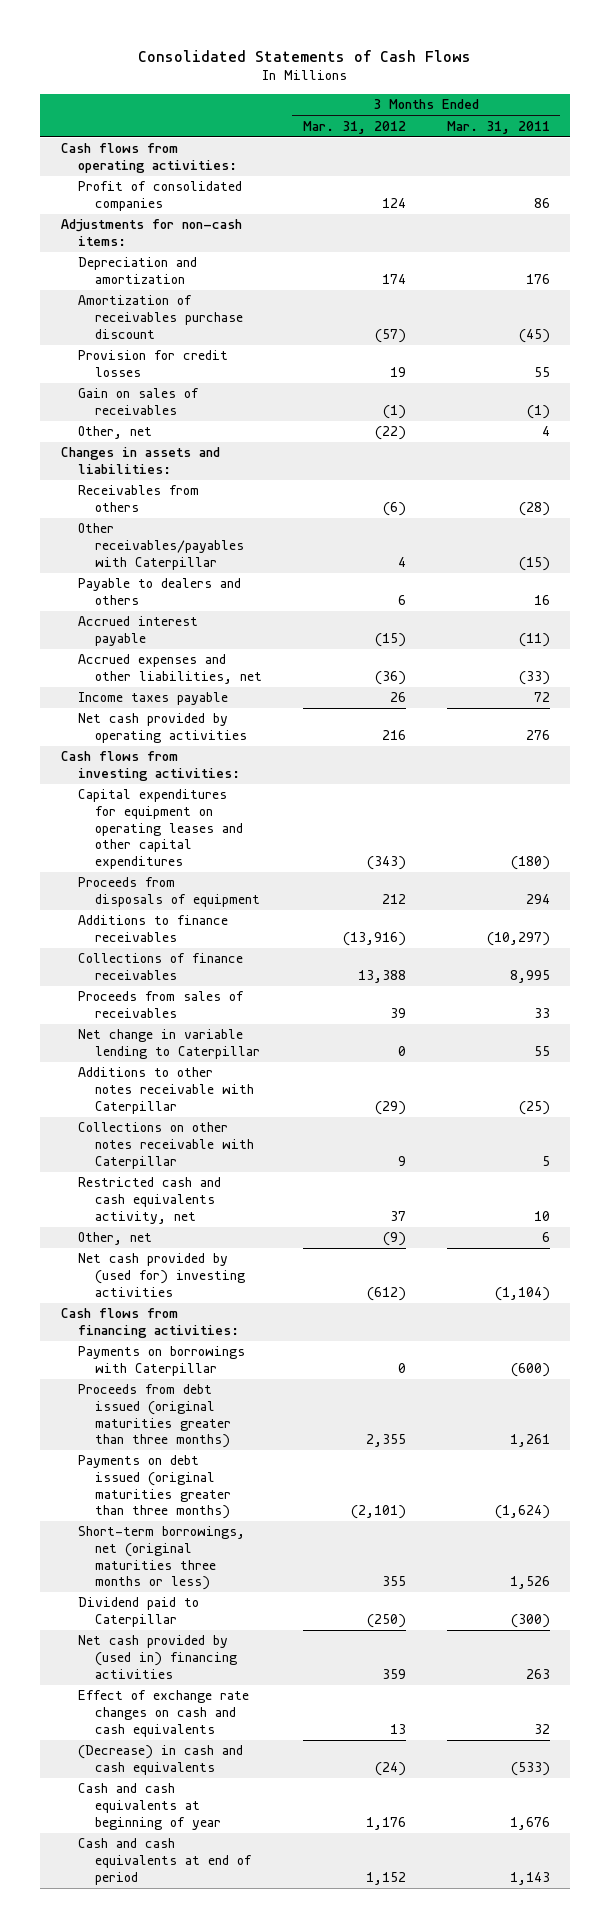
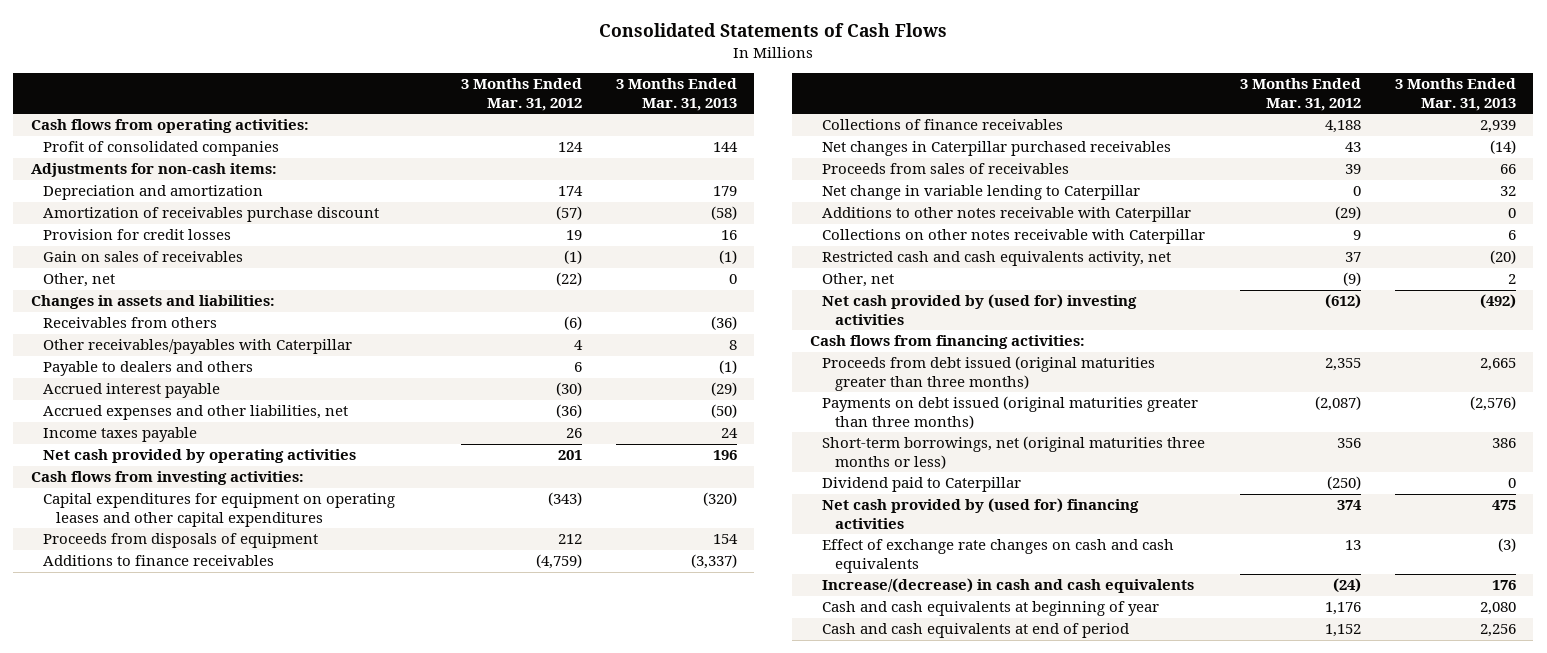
[446,120,550,134] Mar. 31, 2011 -> none
none -> [616,78,738,111] 3 Months Ended Mar. 31, 2013
[374,633,406,648] (15) -> [555,382,582,397] (30)
[381,730,406,741] 216 -> [557,450,582,461] 201
[342,932,406,947] (13,916) -> [535,554,582,570] (4,759)
[357,970,406,984] 13,388 -> [1324,120,1361,134] 4,188
none -> [822,141,1172,157] Net changes in Caterpillar purchased receivables
[77,1346,245,1377] Payments on borrowings with Caterpillar -> none
[350,1505,406,1520] (2,101) -> [1314,396,1361,412] (2,087)
[381,1576,406,1587] 355 -> [1336,438,1361,449] 356
[77,1635,237,1679] Net cash provided by (used in) financing activities -> [822,498,1140,529] Net cash provided by (used for) financing activities
[381,1668,406,1679] 359 -> [1336,500,1362,511] 374
[77,1745,243,1776] (Decrease) in cash and cash equivalents -> [822,578,1195,594] Increase/(decrease) in cash and cash equivalents

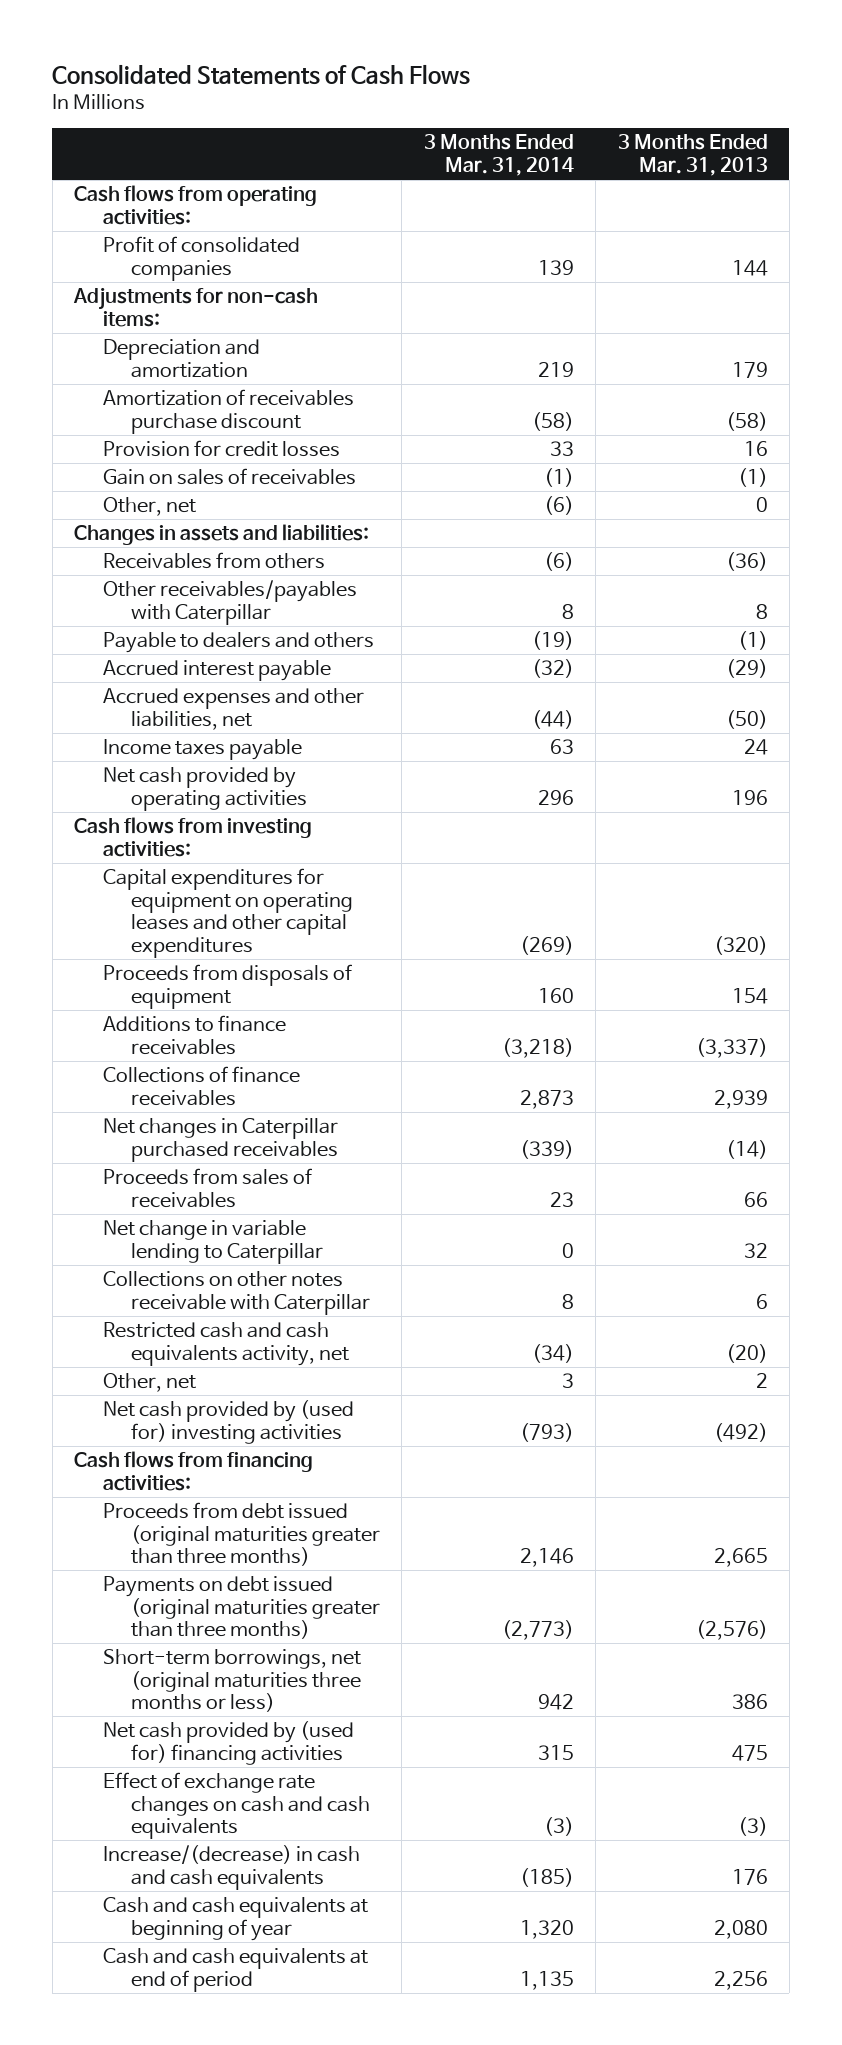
[460,78,582,111] 3 Months Ended Mar. 31, 2012 -> none
none -> [423,134,574,177] 3 Months Ended Mar. 31, 2014
[822,207,1192,223] Additions to other notes receivable with Caterpillar -> none
[822,477,1022,493] Dividend paid to Caterpillar -> none

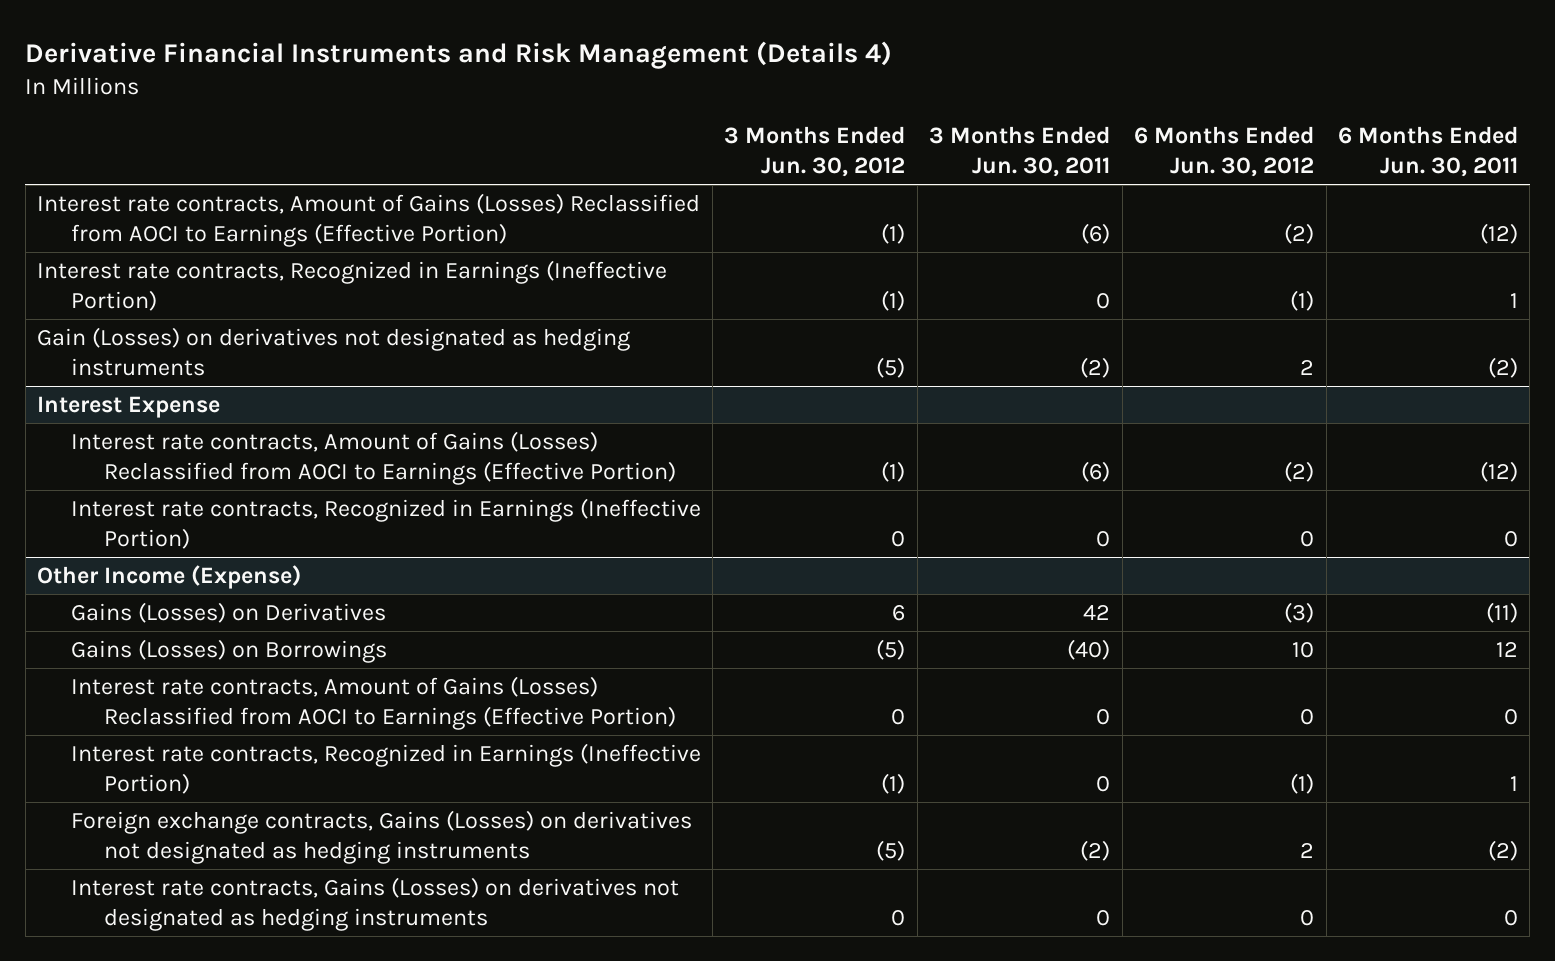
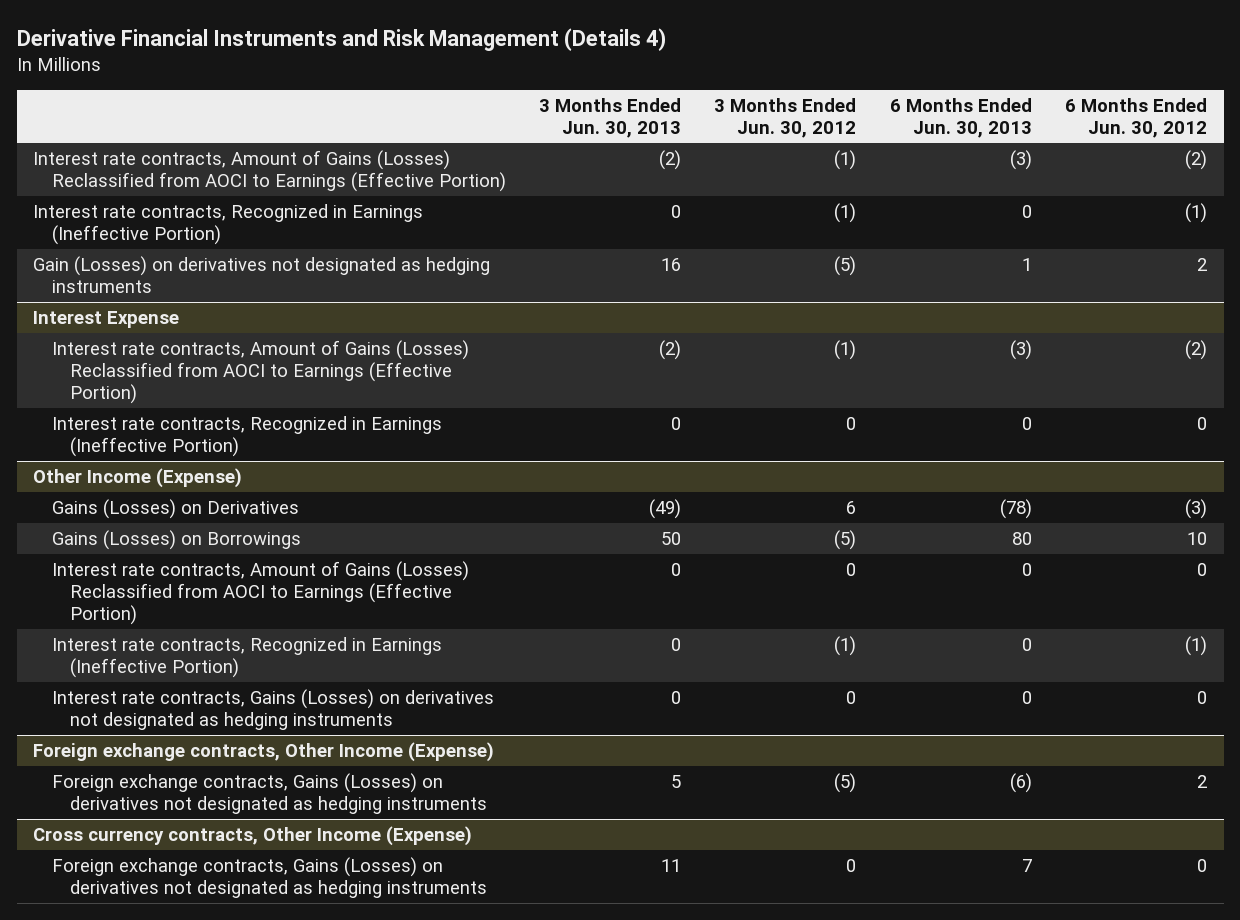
[929,126,1111,178] 3 Months Ended Jun. 30, 2011 -> none
[1338,126,1519,178] 6 Months Ended Jun. 30, 2011 -> none
none -> [539,97,682,138] 3 Months Ended Jun. 30, 2013
none -> [889,97,1032,138] 6 Months Ended Jun. 30, 2013
[70,809,692,864] Foreign exchange contracts, Gains (Losses) on derivatives not designated as hedging instruments -> none
none -> [33,742,495,763] Foreign exchange contracts, Other Income (Expense)
none -> [51,773,488,815] Foreign exchange contracts, Gains (Losses) on derivatives not designated as hedging instruments
none -> [33,826,473,847] Cross currency contracts, Other Income (Expense)
none -> [51,857,488,899] Foreign exchange contracts, Gains (Losses) on derivatives not designated as hedging instruments

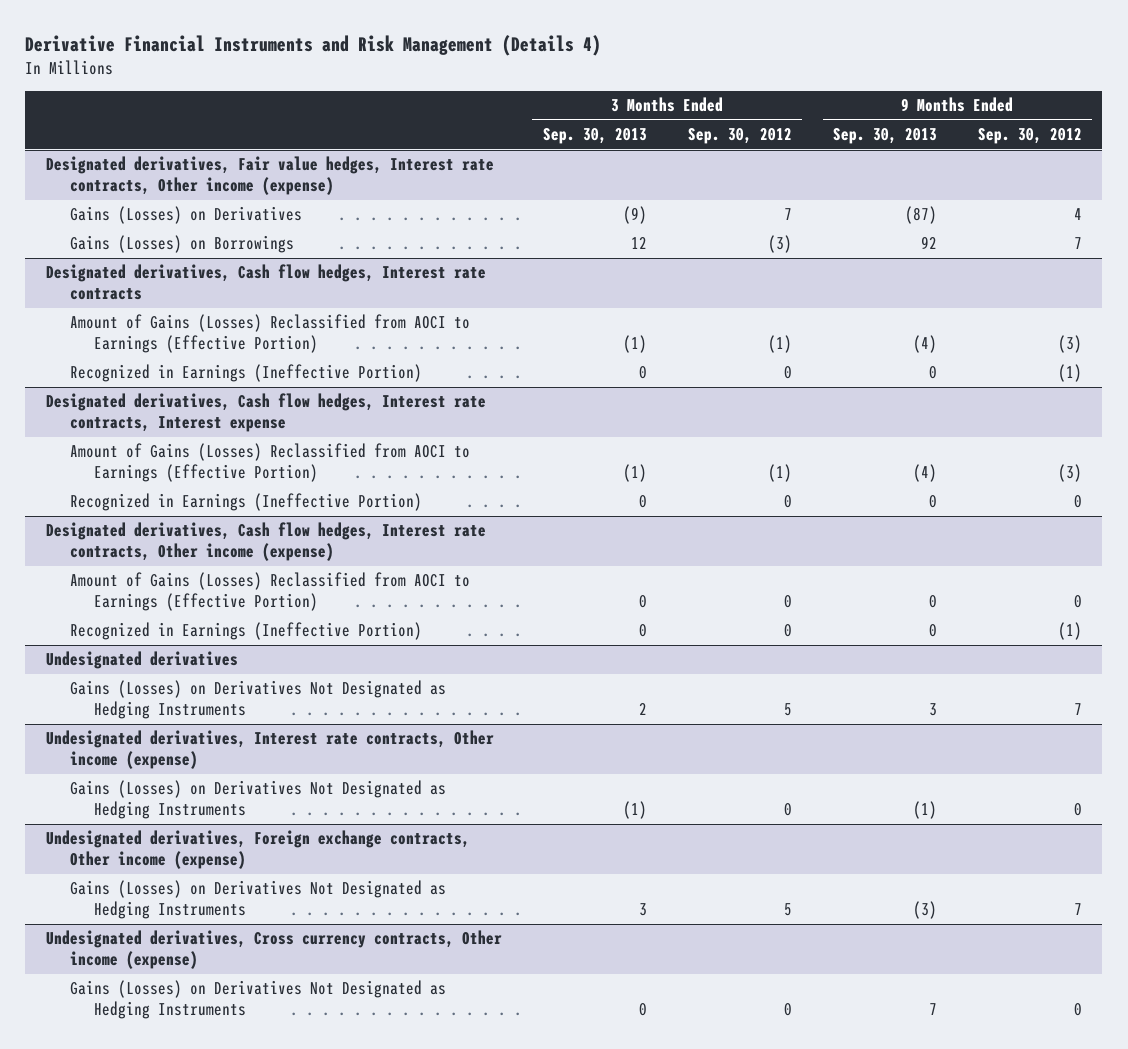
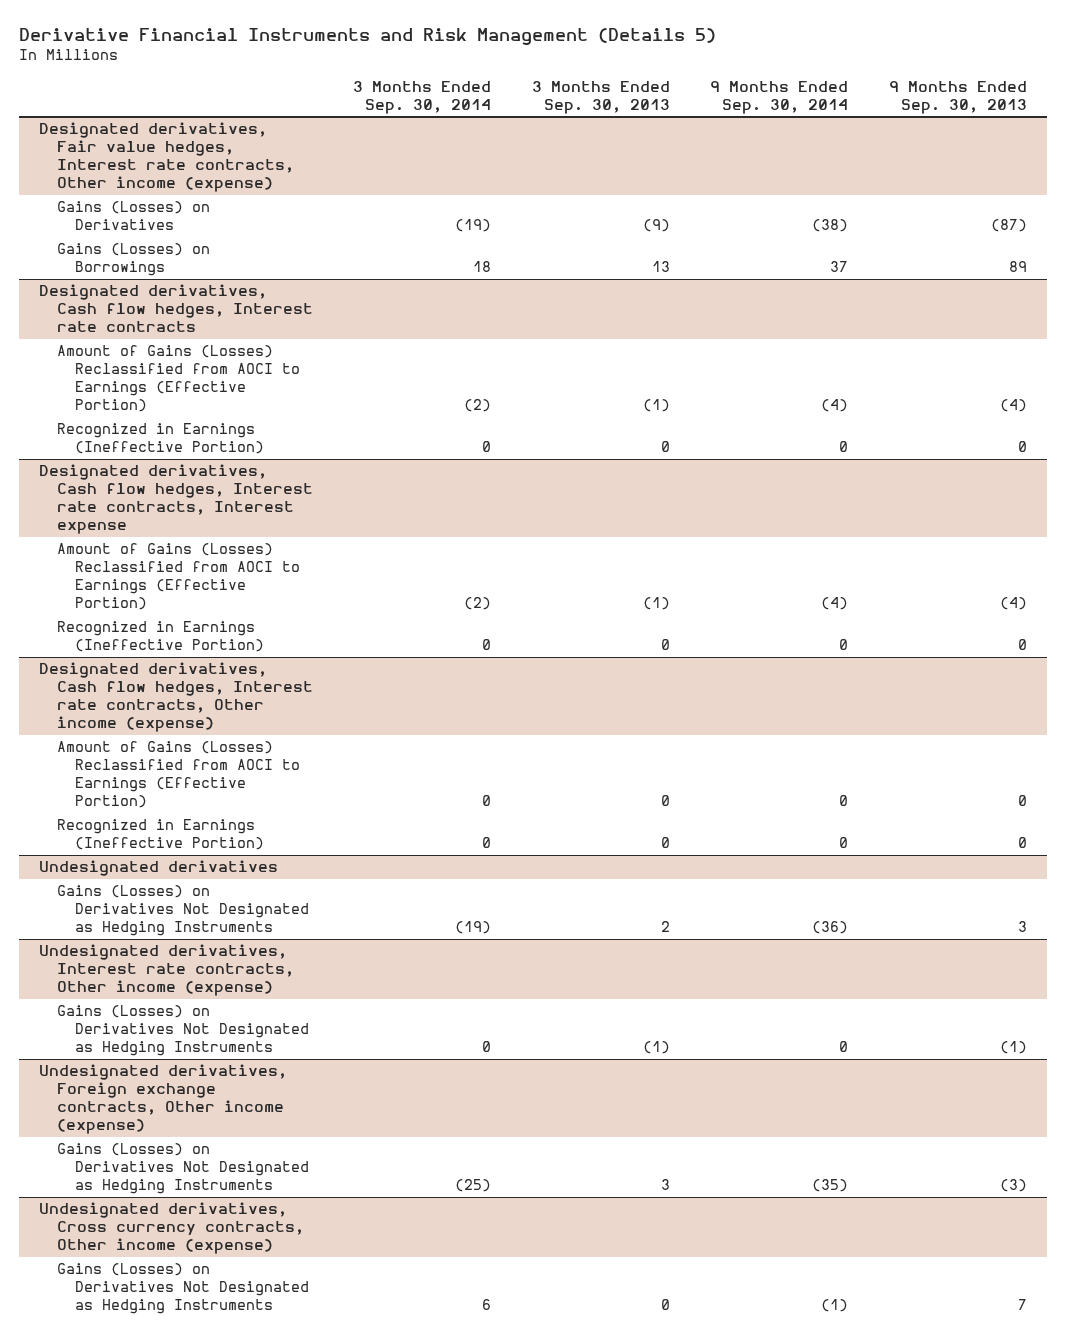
[25,35,602,57] Derivative Financial Instruments and Risk Management (Details 4) -> [18,27,716,45] Derivative Financial Instruments and Risk Management (Details 5)
[687,127,792,144] Sep. 30, 2012 -> none
[977,127,1082,144] Sep. 30, 2012 -> none
none -> [353,81,492,114] 3 Months Ended Sep. 30, 2014
none -> [710,81,849,114] 9 Months Ended Sep. 30, 2014
[630,237,647,250] 12 -> [651,261,670,273] 13
[920,236,937,250] 92 -> [1008,261,1027,273] 89

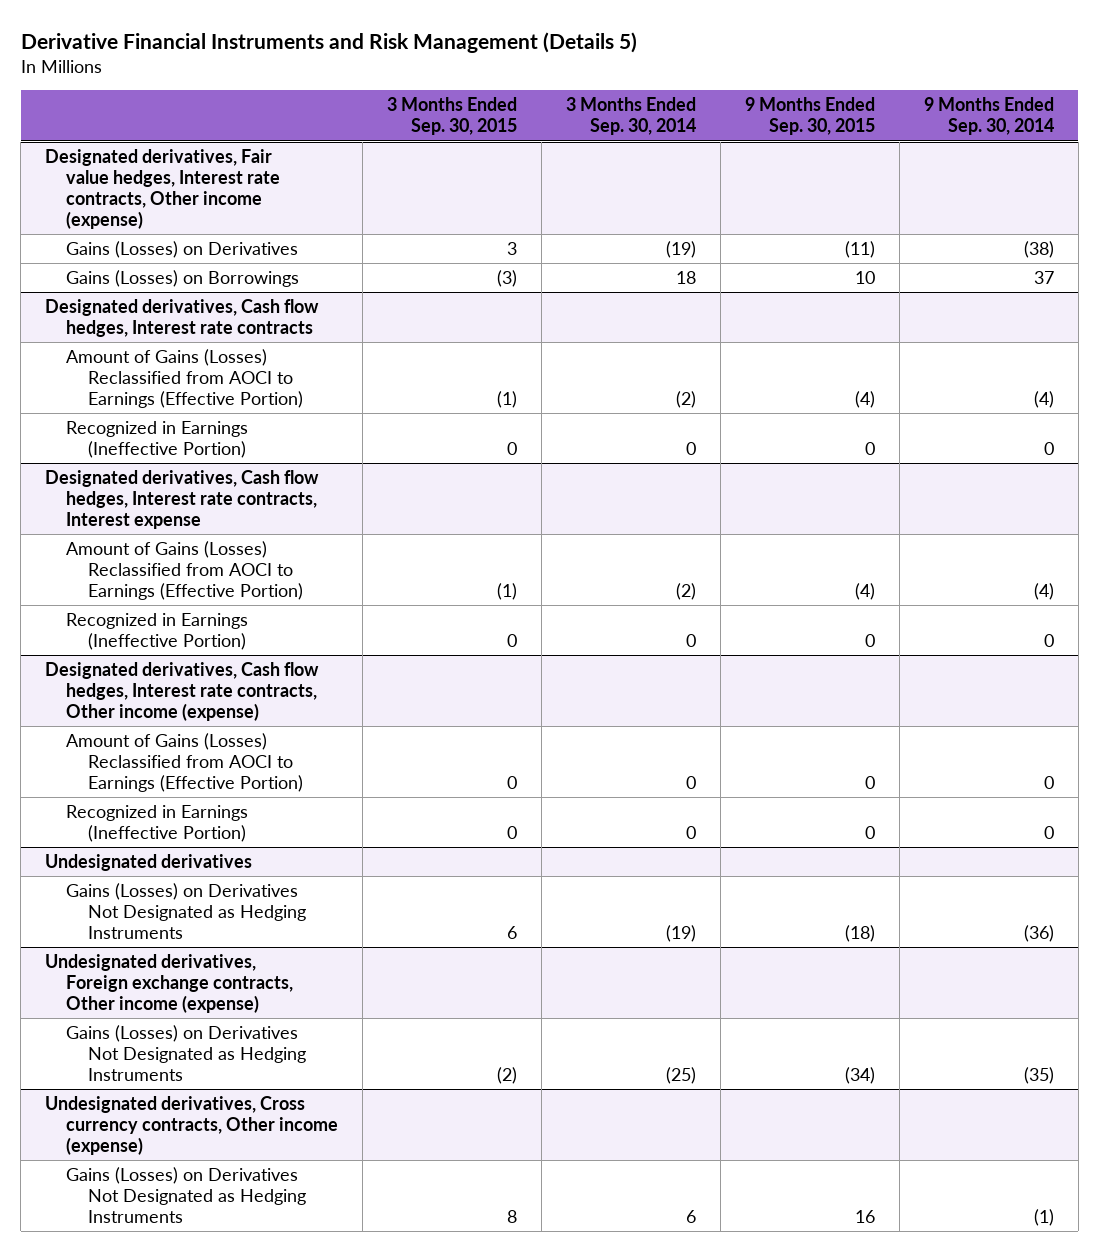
[531,81,670,114] 3 Months Ended Sep. 30, 2013 -> none
[888,81,1027,114] 9 Months Ended Sep. 30, 2013 -> none
none -> [387,97,518,136] 3 Months Ended Sep. 30, 2015
none -> [744,97,875,136] 9 Months Ended Sep. 30, 2015
[38,944,294,997] Undesignated derivatives, Interest rate contracts, Other income (expense) -> none
[56,1005,309,1057] Gains (Losses) on Derivatives Not Designated as Hedging Instruments -> none

